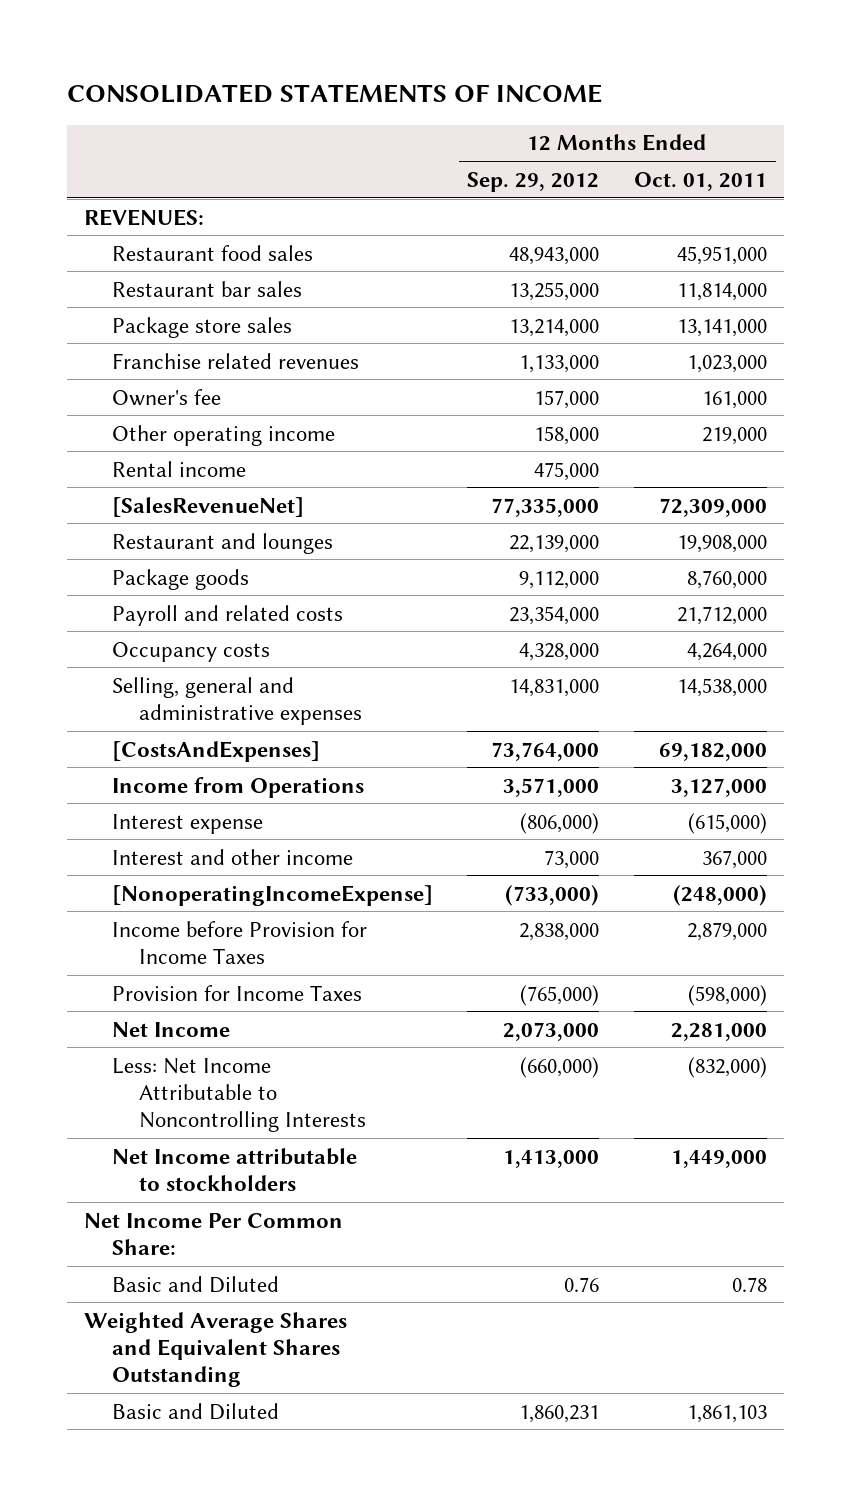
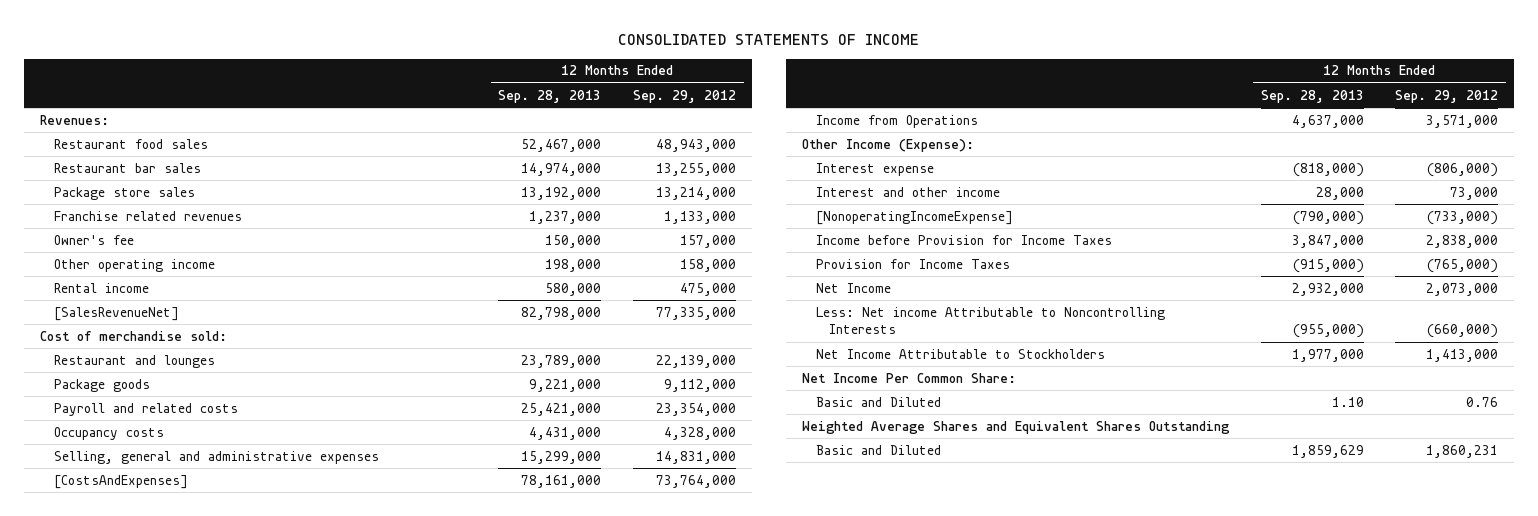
[633,171,767,191] Oct. 01, 2011 -> none
none -> [498,89,602,103] Sep. 28, 2013
[84,208,205,226] REVENUES: -> [39,114,109,125] Revenues:
none -> [39,330,227,341] Cost of merchandise sold:
none -> [801,138,974,152] Other Income (Expense):
[111,1057,366,1133] Less: Net Income Attributable to Noncontrolling Interests -> [815,306,1165,335] Less: Net income Attributable to Noncontrolling Interests
[111,1147,357,1191] Net Income attributable to stockholders -> [815,348,1105,359] Net Income Attributable to Stockholders

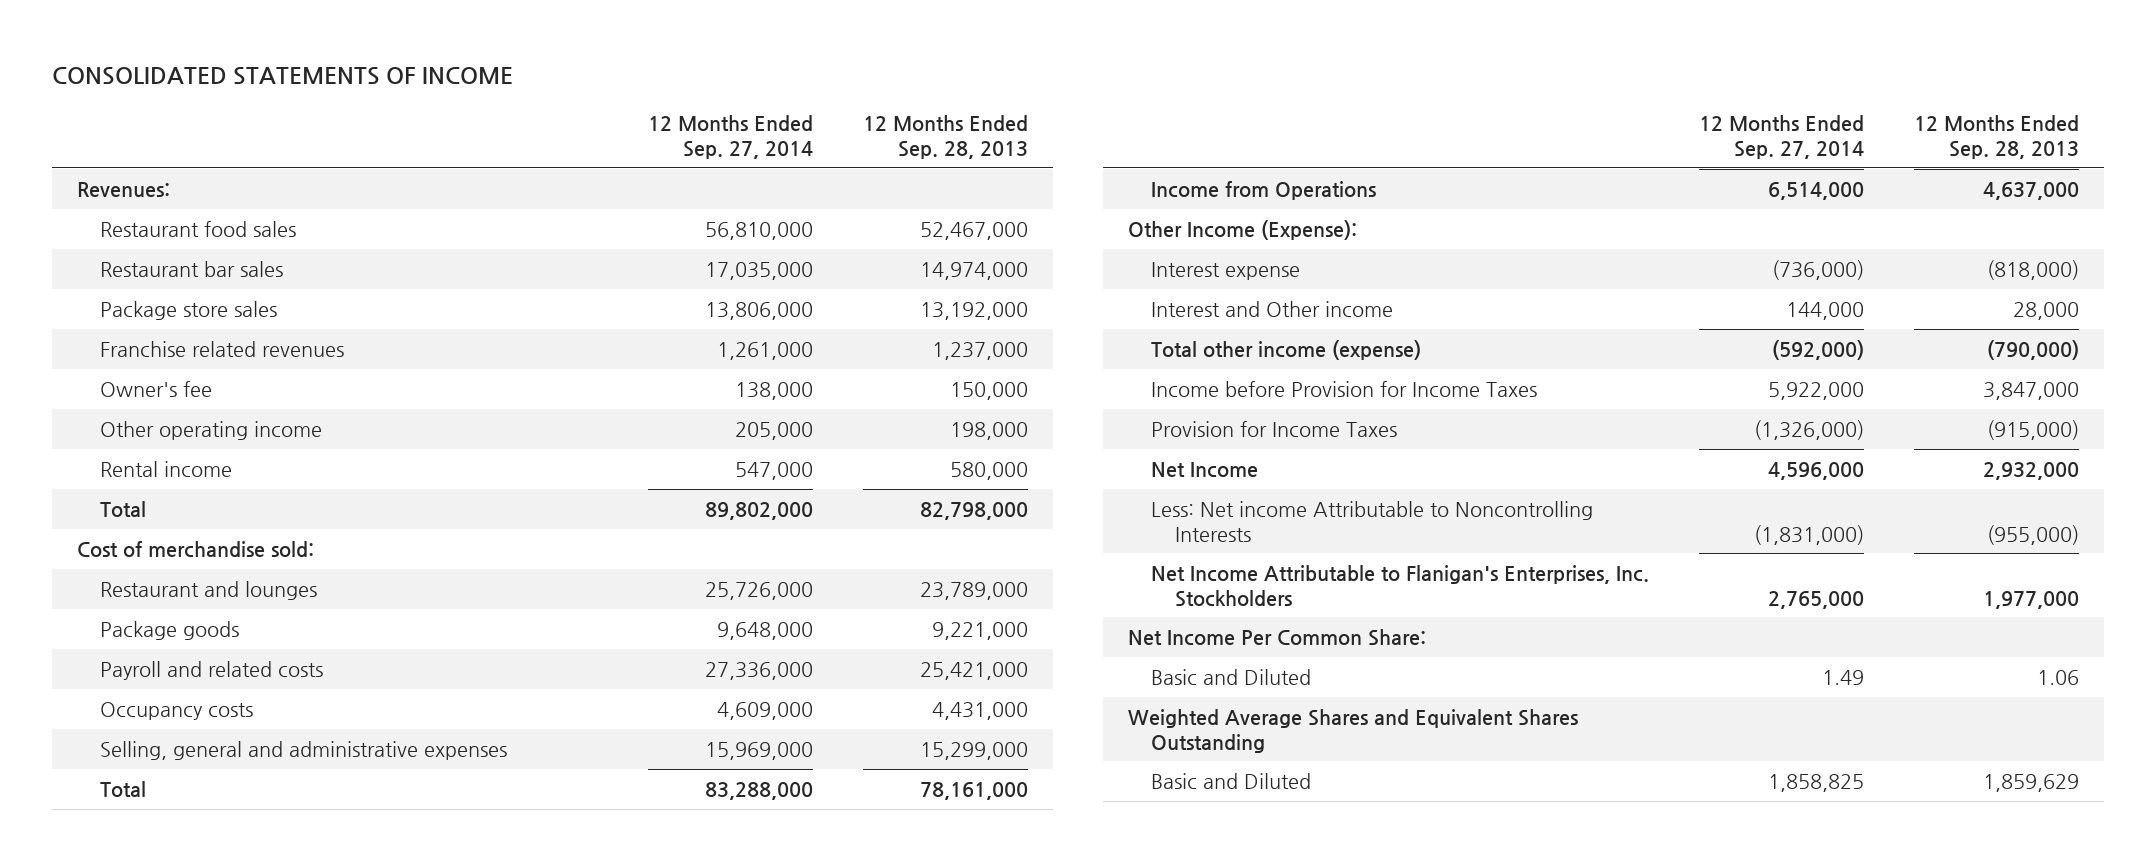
[633,89,737,103] Sep. 29, 2012 -> none
none -> [648,114,814,159] 12 Months Ended Sep. 27, 2014
[53,306,179,321] [SalesRevenueNet] -> [100,500,147,517] Total
[53,474,188,489] [CostsAndExpenses] -> [100,780,147,797] Total
[815,186,1000,197] Interest and other income -> [1151,300,1394,317] Interest and Other income
[815,210,1013,225] [NonoperatingIncomeExpense] -> [1151,339,1422,360] Total other income (expense)
[815,348,1105,359] Net Income Attributable to Stockholders -> [1151,564,1650,607] Net Income Attributable to Flanigan's Enterprises, Inc. Stockholders
[1331,396,1364,407] 1.10 -> [2037,669,2080,685] 1.06

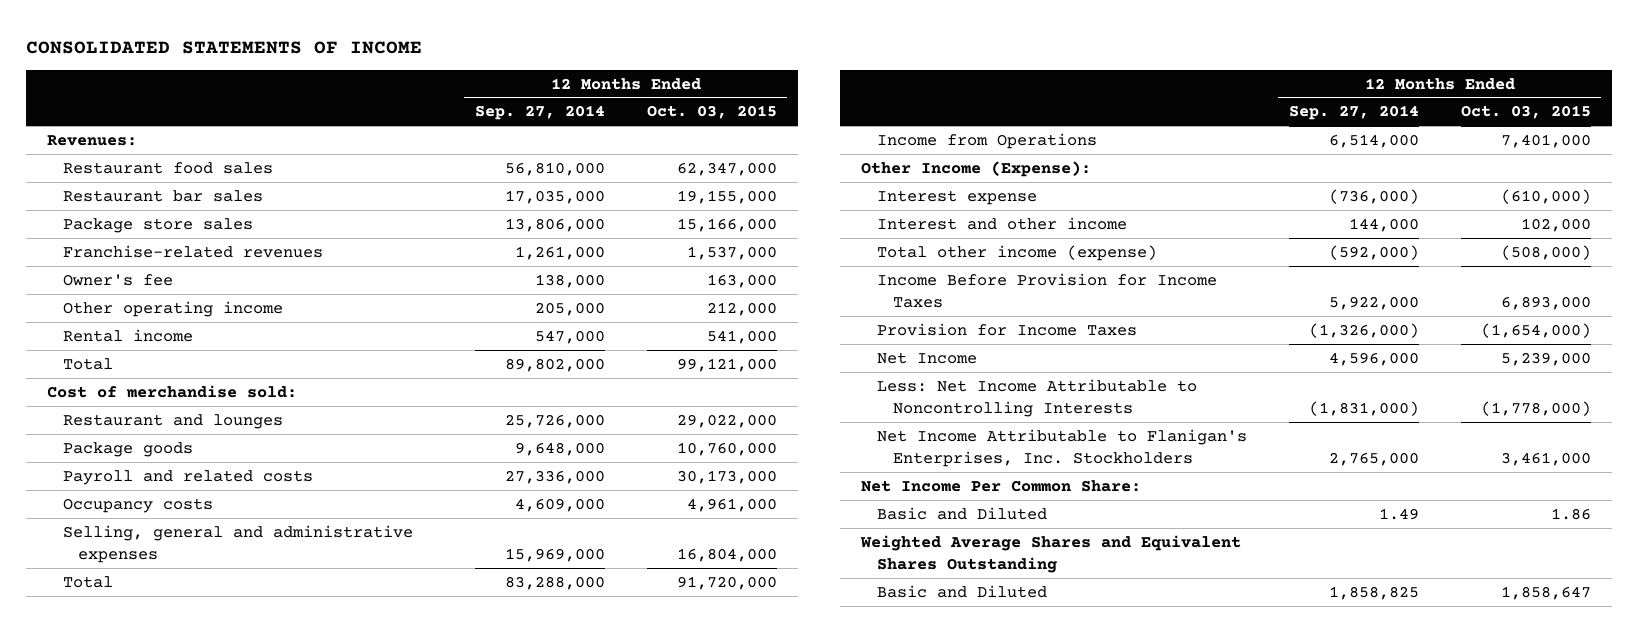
[863,114,1029,159] 12 Months Ended Sep. 28, 2013 -> none
none -> [646,105,777,120] Oct. 03, 2015
[100,340,345,357] Franchise related revenues -> [62,244,323,258] Franchise-related revenues
[1151,300,1394,317] Interest and Other income -> [876,216,1127,230] Interest and other income
[1151,380,1538,397] Income before Provision for Income Taxes -> [876,272,1217,308] Income Before Provision for Income Taxes
[1151,500,1594,542] Less: Net income Attributable to Noncontrolling Interests -> [876,378,1197,417] Less: Net Income Attributable to Noncontrolling Interests

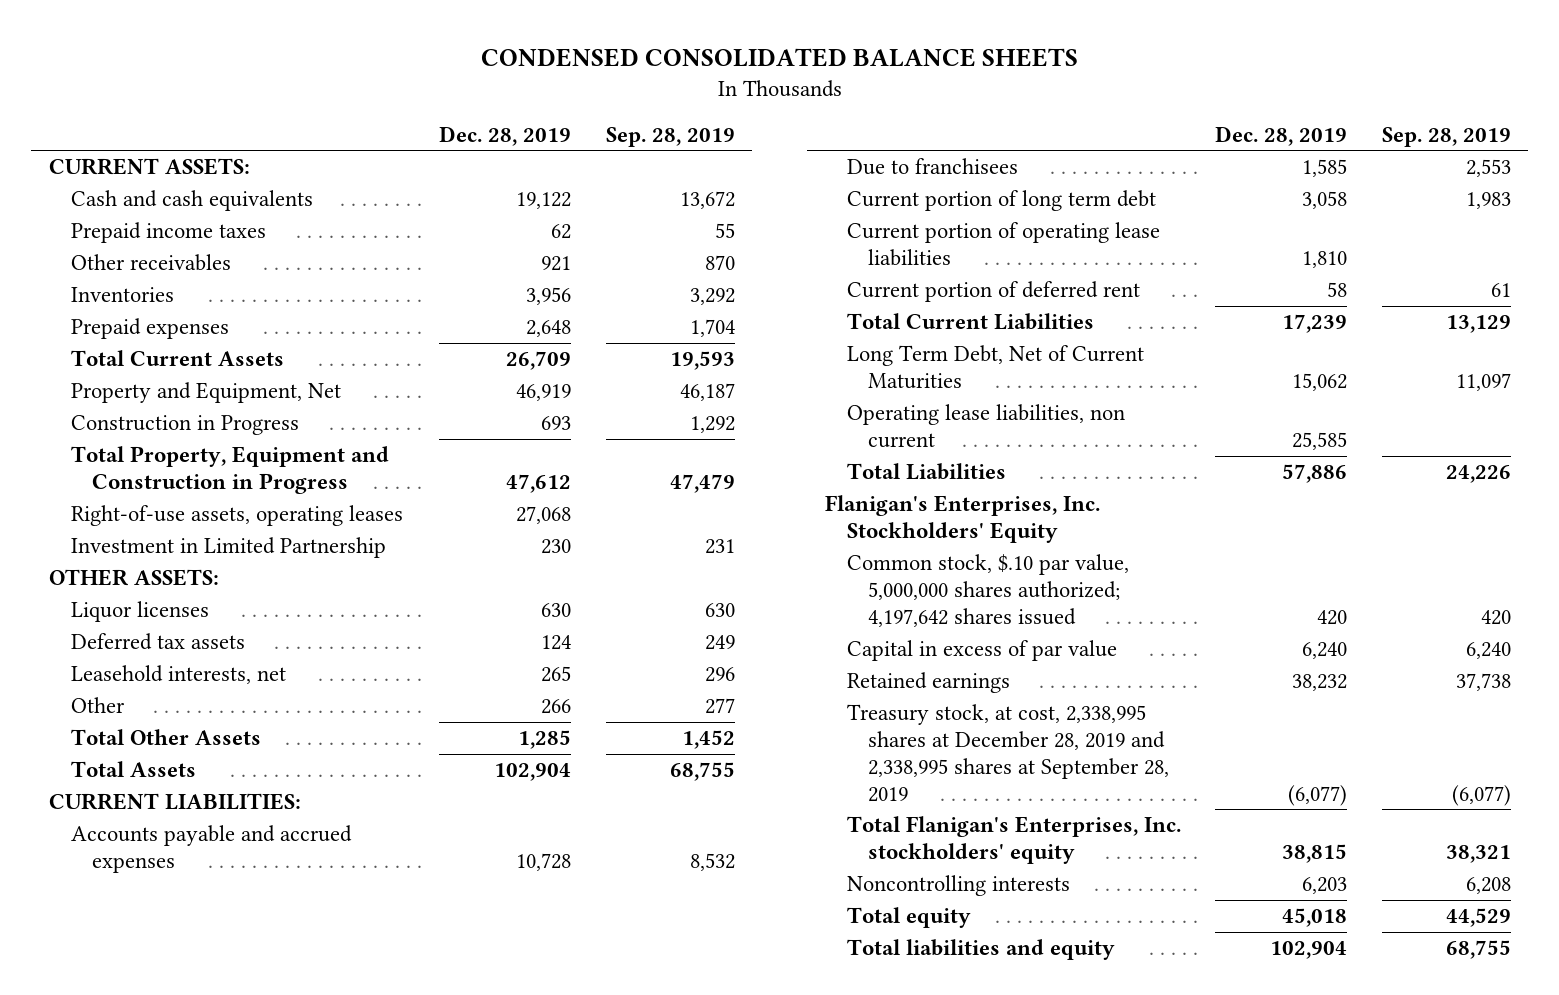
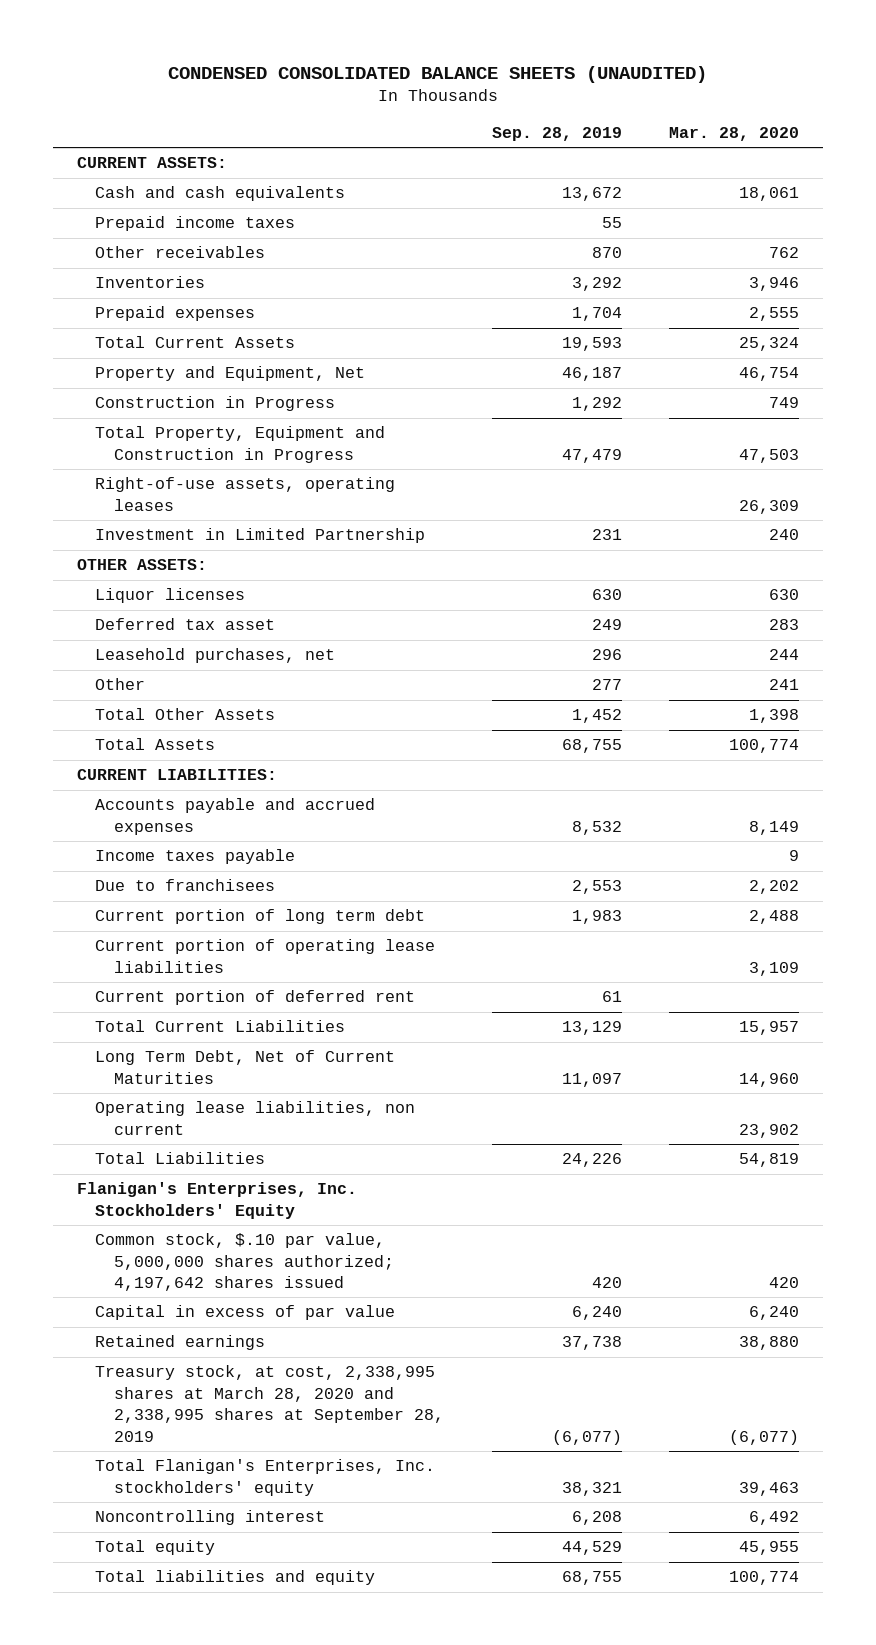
[480,48,1078,68] CONDENSED CONSOLIDATED BALANCE SHEETS -> [167,65,707,83] CONDENSED CONSOLIDATED BALANCE SHEETS (UNAUDITED)
[439,125,572,146] Dec. 28, 2019 -> none
none -> [668,127,799,142] Mar. 28, 2020
[70,633,245,651] Deferred tax assets -> [95,618,276,631] Deferred tax asset
[70,665,286,685] Leasehold interests, net -> [95,648,336,664] Leasehold purchases, net
none -> [95,849,296,865] Income taxes payable
[846,704,1170,802] Treasury stock, at cost, 2,338,995 shares at December 28, 2019 and 2,338,995 shares at September 28, 2019 -> [95,1365,445,1442] Treasury stock, at cost, 2,338,995 shares at March 28, 2020 and 2,338,995 shares at September 28, 2019
[846,875,1070,897] Noncontrolling interests -> [95,1510,326,1526] Noncontrolling interest

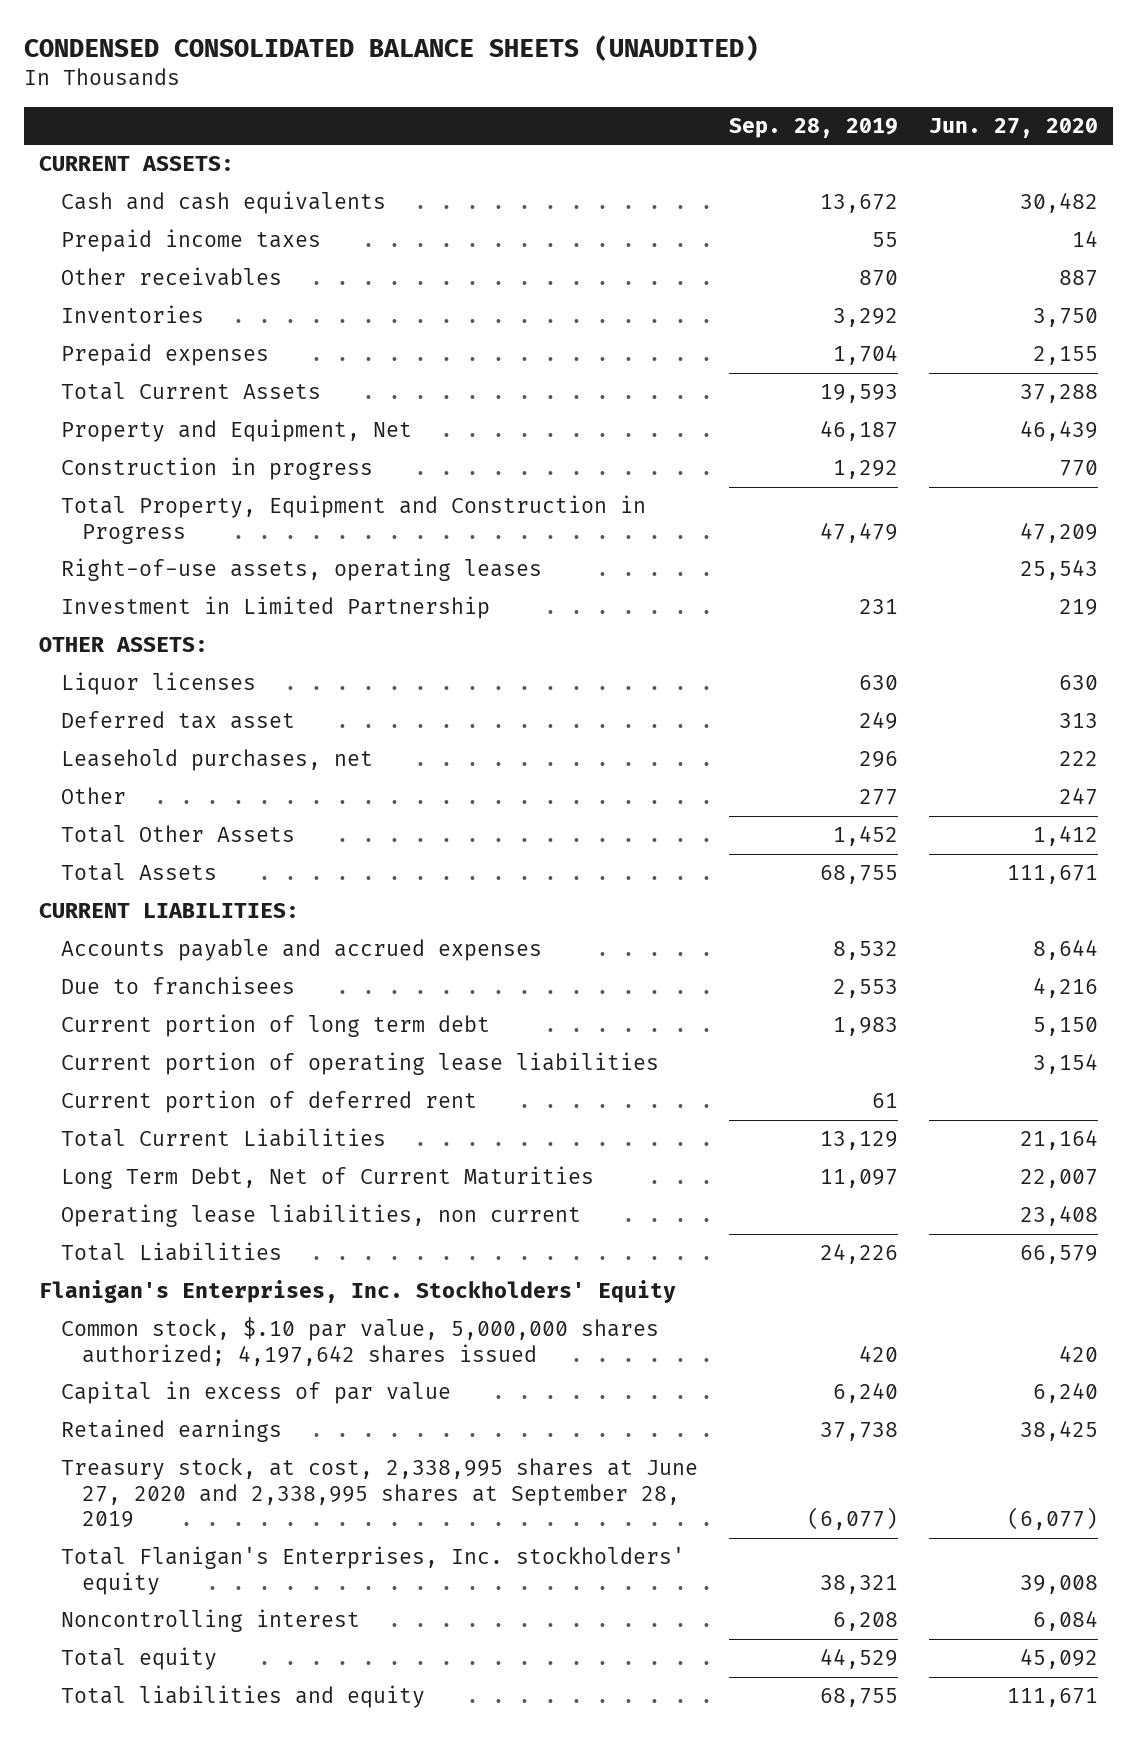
[668,127,799,142] Mar. 28, 2020 -> none
none -> [928,117,1098,138] Jun. 27, 2020
[95,396,336,412] Construction in Progress -> [60,457,373,481] Construction in progress
[95,849,296,865] Income taxes payable -> none
[95,1365,445,1442] Treasury stock, at cost, 2,338,995 shares at March 28, 2020 and 2,338,995 shares at September 28, 2019 -> [60,1458,698,1529] Treasury stock, at cost, 2,338,995 shares at June 27, 2020 and 2,338,995 shares at September 28, 2019

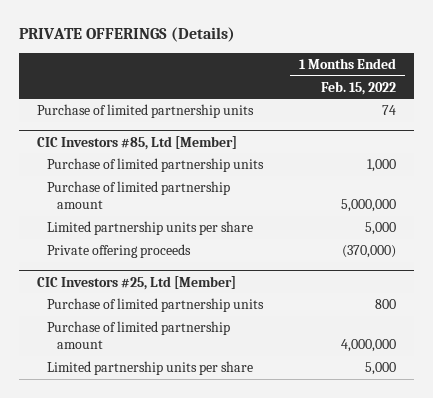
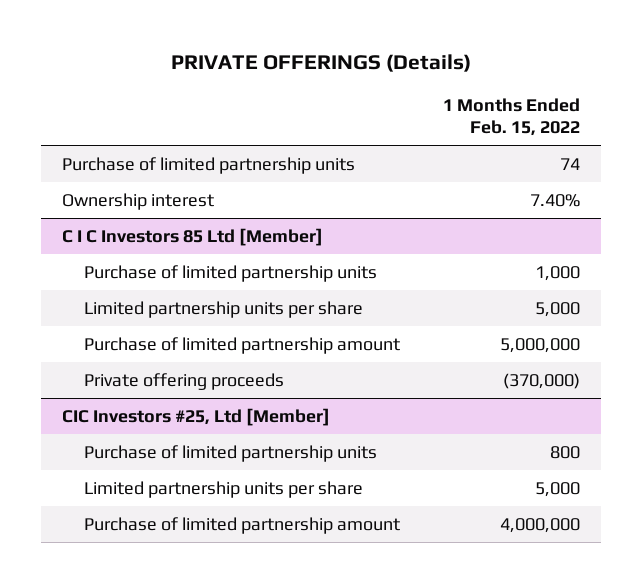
none -> [62,192,215,210] Ownership interest
[36,135,237,150] CIC Investors #85, Ltd [Member] -> [62,227,324,246] C I C Investors 85 Ltd [Member]
[47,180,231,210] Purchase of limited partnership amount -> none
none -> [83,336,400,354] Purchase of limited partnership amount
[47,320,231,350] Purchase of limited partnership amount -> [83,516,400,534] Purchase of limited partnership amount

